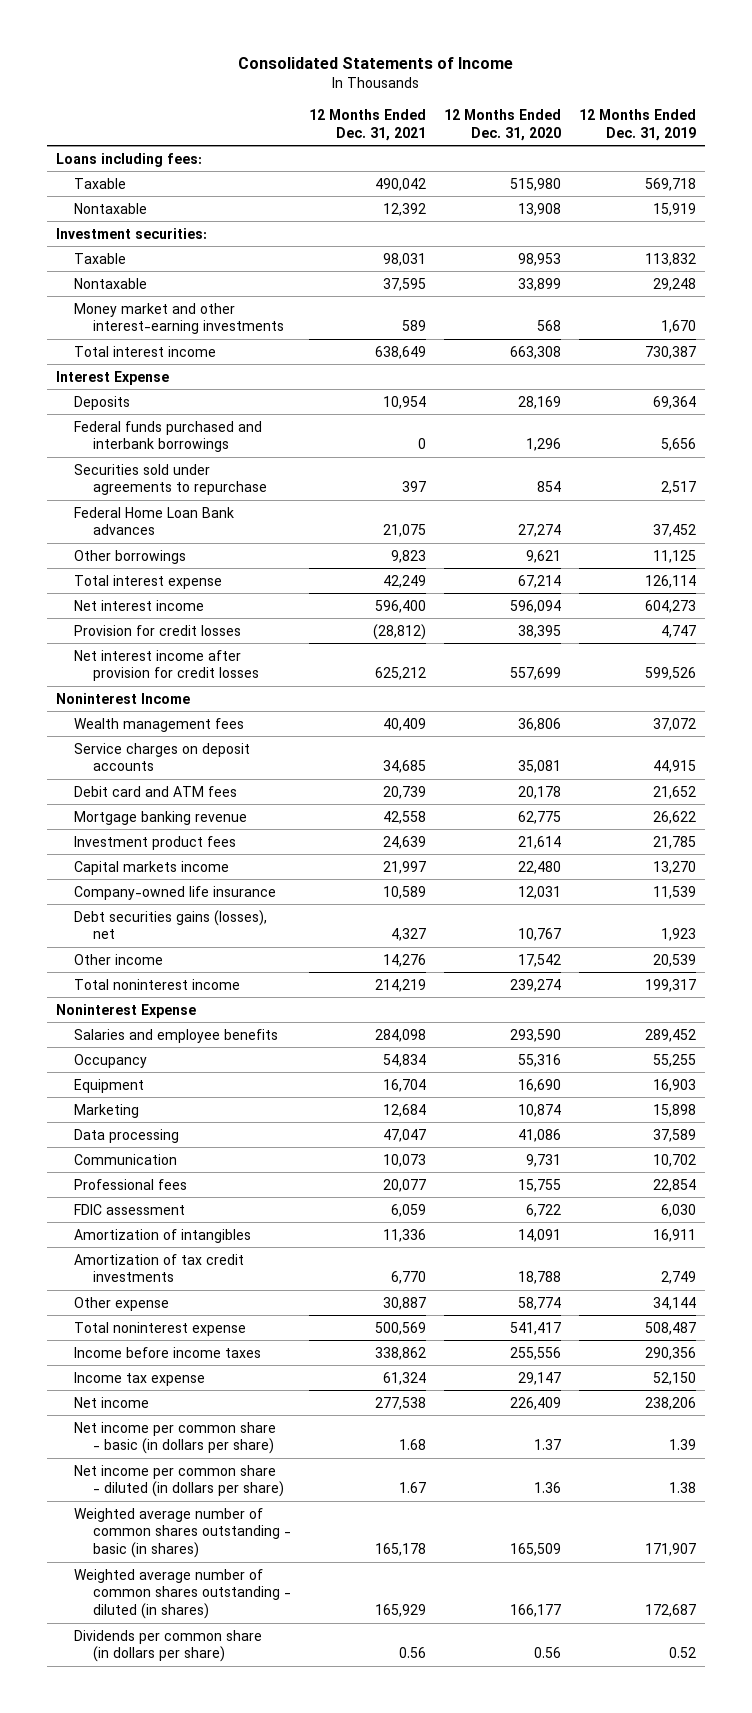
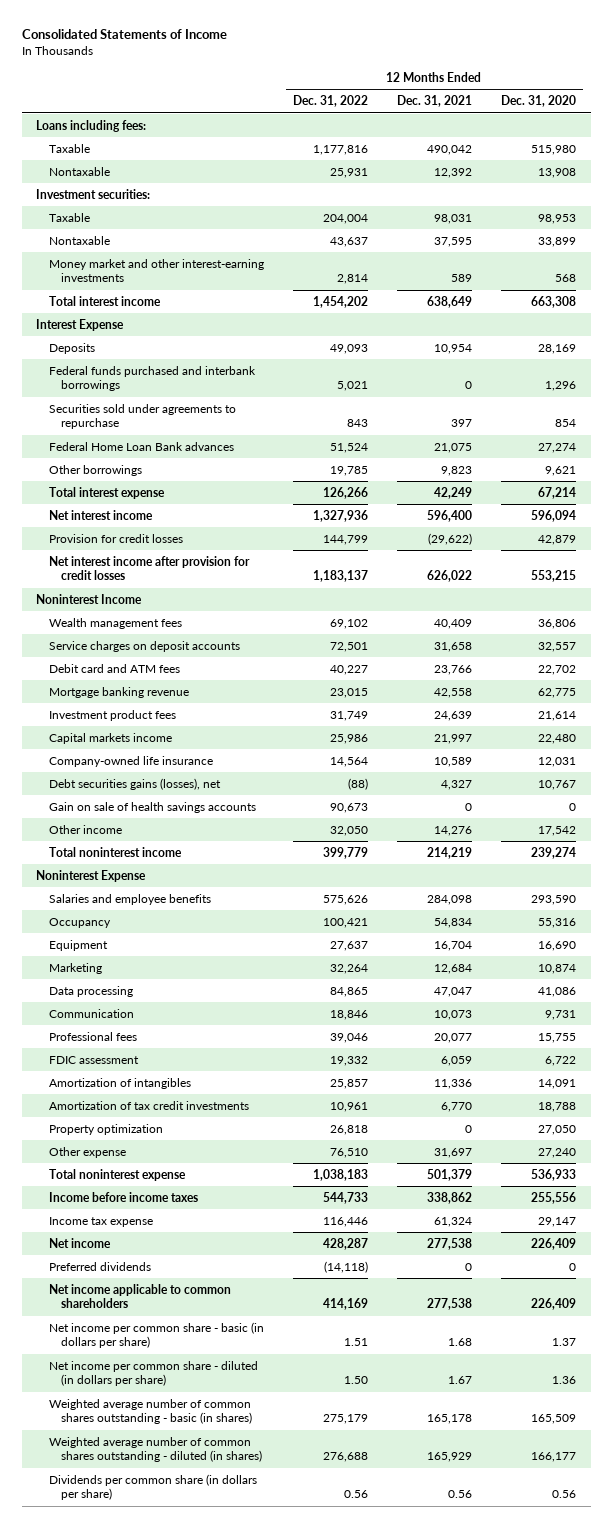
[578,109,696,141] 12 Months Ended Dec. 31, 2019 -> none
none -> [292,95,368,108] Dec. 31, 2022
[372,623,426,640] (28,812) -> [427,532,472,545] (29,622)
[517,624,561,638] 38,395 -> [537,534,576,545] 42,879
[374,667,426,681] 625,212 -> [426,570,472,583] 626,022
[509,667,561,681] 557,699 -> [530,570,576,583] 553,215
[382,760,426,774] 34,685 -> [433,641,472,652] 31,658
[517,760,561,774] 35,081 -> [537,641,576,652] 32,557
[382,785,426,799] 20,739 -> [433,664,472,675] 23,766
[517,785,561,799] 20,178 -> [537,664,576,675] 22,702
none -> [48,801,256,813] Gain on sale of health savings accounts
none -> [48,1123,163,1135] Property optimization
[382,1296,426,1310] 30,887 -> [433,1147,472,1158] 31,697
[517,1296,561,1310] 58,774 -> [537,1147,576,1158] 27,240
[374,1321,426,1335] 500,569 -> [426,1168,472,1181] 501,379
[509,1321,561,1335] 541,417 -> [530,1168,576,1181] 536,933
none -> [48,1261,151,1271] Preferred dividends
none -> [48,1283,231,1309] Net income applicable to common shareholders

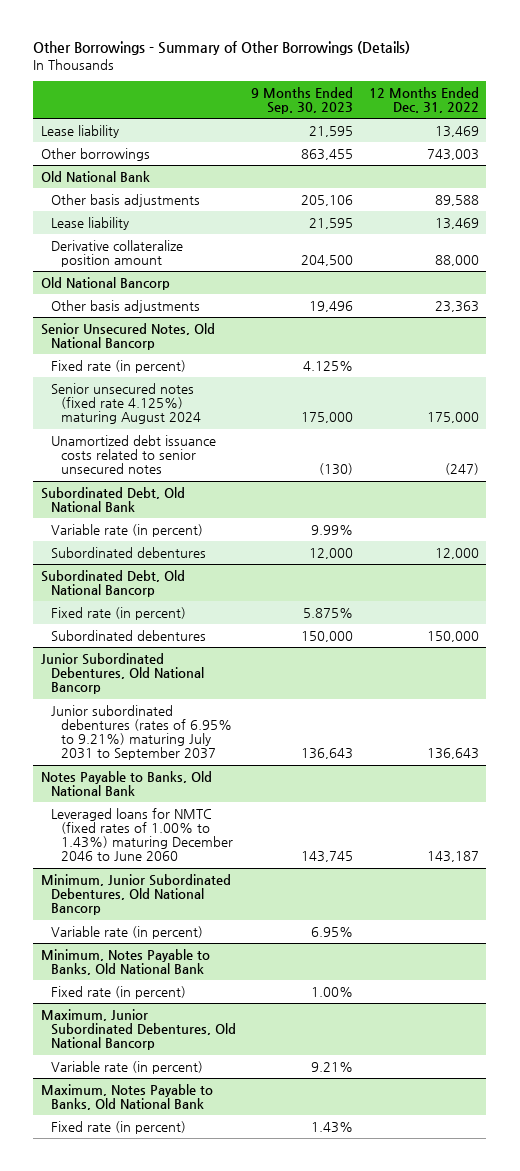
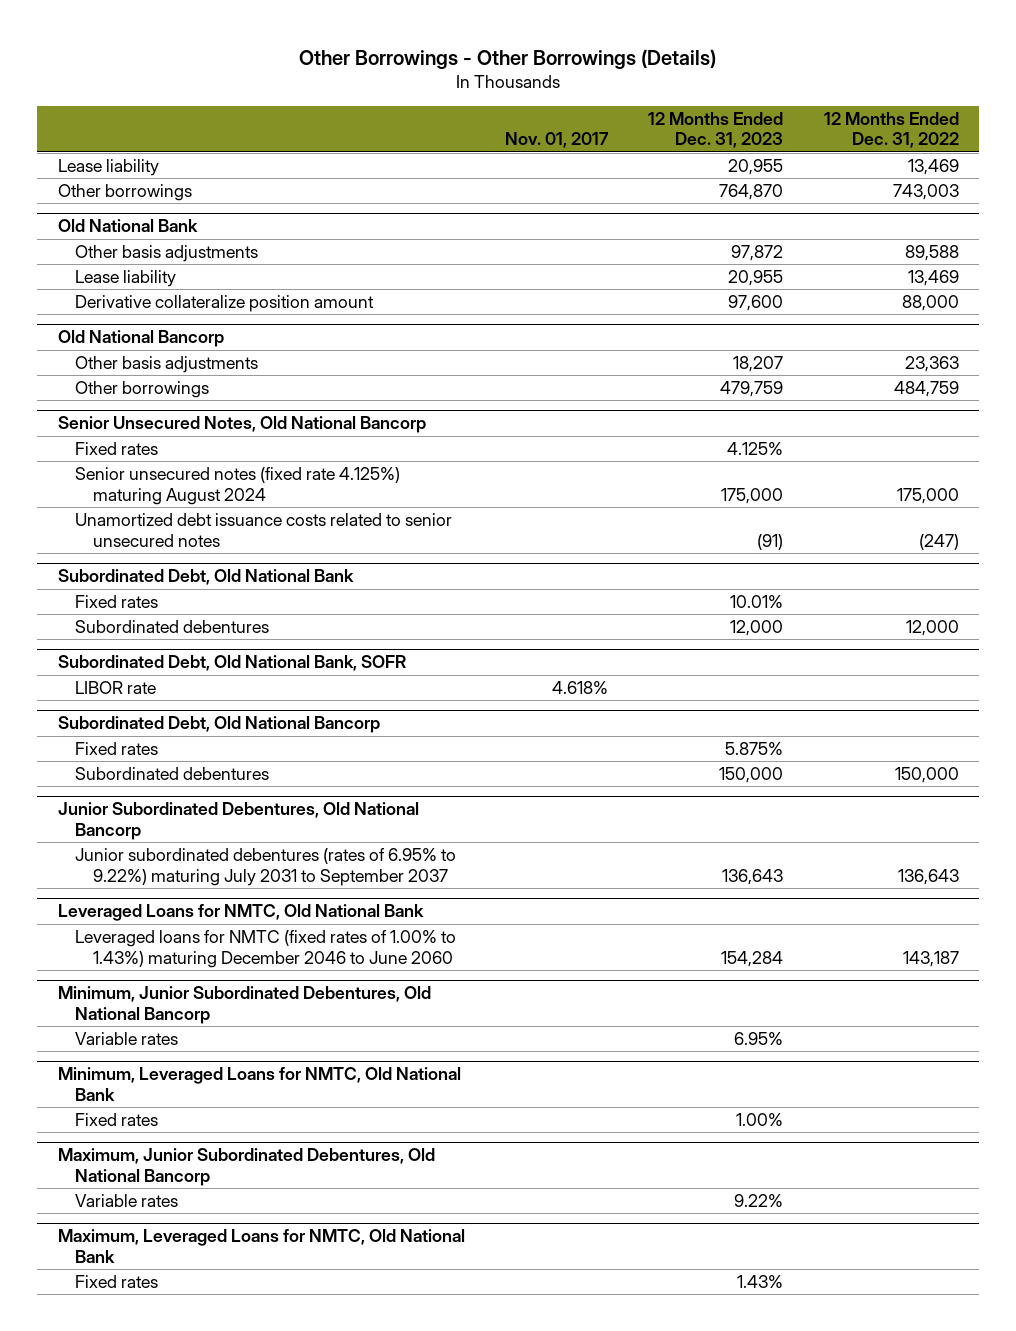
[33,41,411,56] Other Borrowings - Summary of Other Borrowings (Details) -> [299,48,717,69] Other Borrowings - Other Borrowings (Details)
[251,86,354,115] 9 Months Ended Sep. 30, 2023 -> none
none -> [504,132,609,149] Nov. 01, 2017
none -> [648,111,784,149] 12 Months Ended Dec. 31, 2023
none -> [75,381,210,399] Other borrowings
[51,359,187,373] Fixed rate (in percent) -> [75,442,159,456] Fixed rates
[51,523,204,537] Variable rate (in percent) -> none
none -> [75,595,159,609] Fixed rates
none -> [57,655,406,672] Subordinated Debt, Old National Bank, SOFR
none -> [75,681,157,695] LIBOR rate
[51,606,187,620] Fixed rate (in percent) -> [75,742,159,756] Fixed rates
[40,770,212,797] Notes Payable to Banks, Old National Bank -> none
[51,704,233,761] Junior subordinated debentures (rates of 6.95% to 9.21%) maturing July 2031 to September 2037 -> [75,848,457,886] Junior subordinated debentures (rates of 6.95% to 9.22%) maturing July 2031 to September 2037
none -> [57,904,424,922] Leveraged Loans for NMTC, Old National Bank
[40,948,210,976] Minimum, Notes Payable to Banks, Old National Bank -> none
[51,925,204,939] Variable rate (in percent) -> [75,1032,179,1046] Variable rates
none -> [57,1067,461,1102] Minimum, Leveraged Loans for NMTC, Old National Bank
[51,985,187,999] Fixed rate (in percent) -> [75,1113,159,1127] Fixed rates
[40,1083,213,1111] Maximum, Notes Payable to Banks, Old National Bank -> none
[51,1060,204,1074] Variable rate (in percent) -> [75,1194,179,1208] Variable rates
none -> [57,1229,465,1264] Maximum, Leveraged Loans for NMTC, Old National Bank
[51,1120,187,1134] Fixed rate (in percent) -> [75,1275,159,1289] Fixed rates

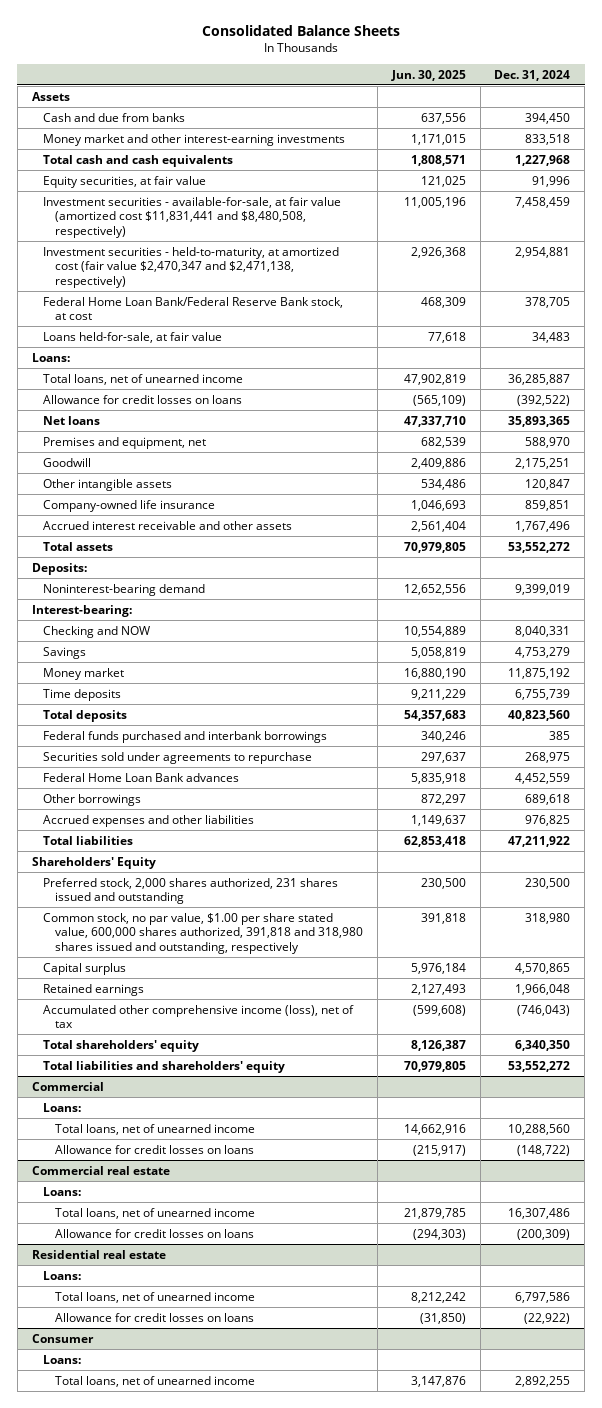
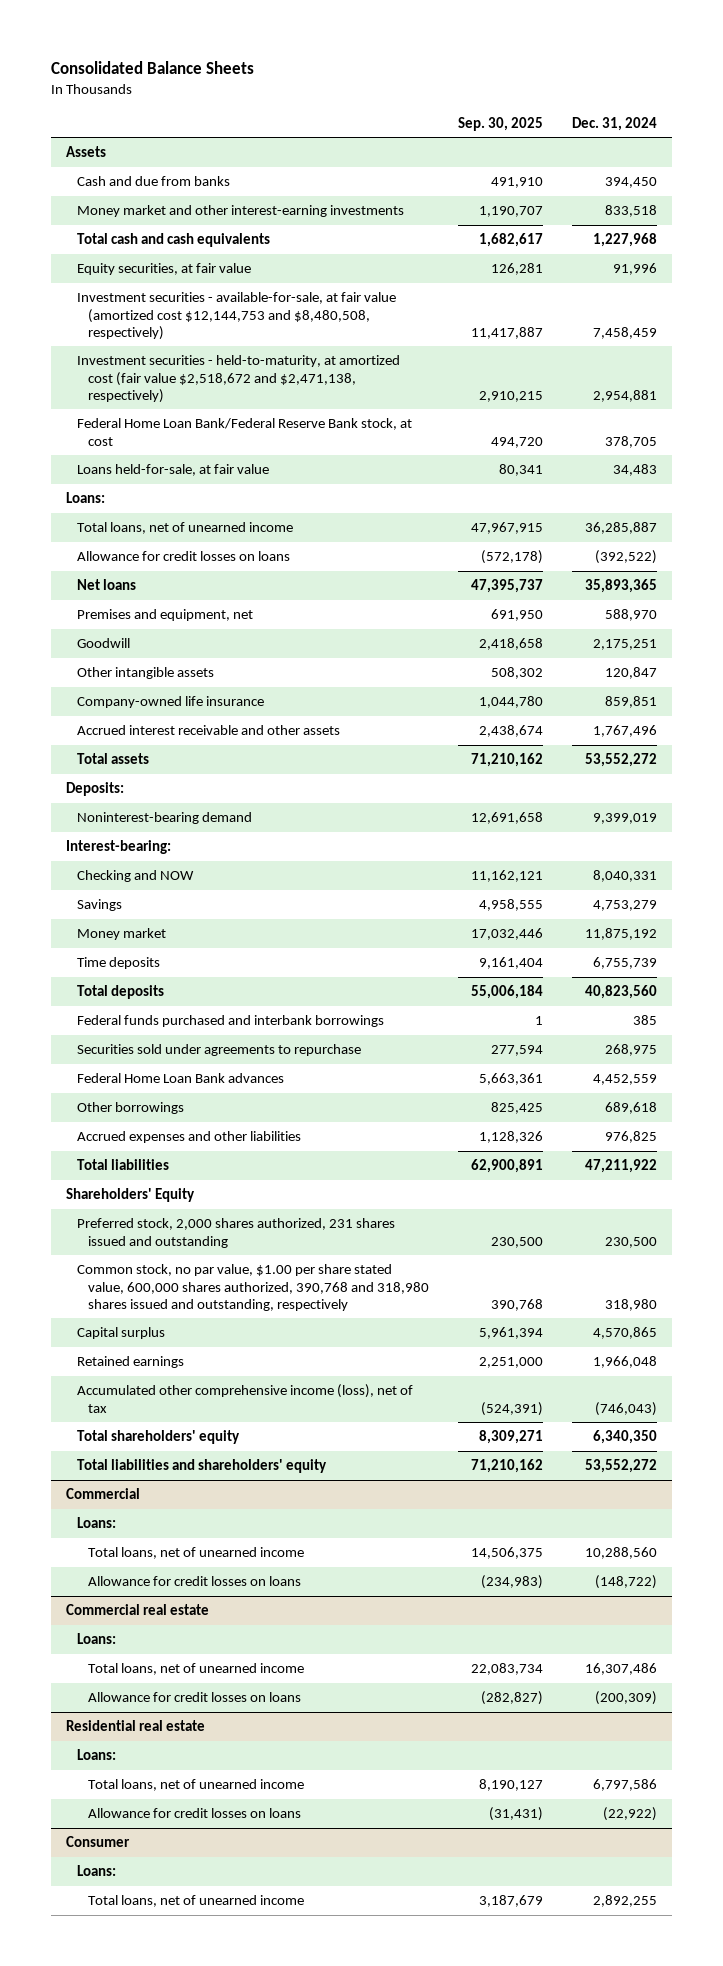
[390,69,466,81] Jun. 30, 2025 -> none
none -> [458,116,544,131] Sep. 30, 2025
[43,196,342,238] Investment securities - available-for-sale, at fair value (amortized cost $11,831,441 and $8,480,508, respectively) -> [76,292,396,340] Investment securities - available-for-sale, at fair value (amortized cost $12,144,753 and $8,480,508, respectively)
[43,246,340,288] Investment securities - held-to-maturity, at amortized cost (fair value $2,470,347 and $2,471,138, respectively) -> [76,355,400,403] Investment securities - held-to-maturity, at amortized cost (fair value $2,518,672 and $2,471,138, respectively)
[43,912,364,954] Common stock, no par value, $1.00 per share stated value, 600,000 shares authorized, 391,818 and 318,980 shares issued and outstanding, respectively -> [76,1264,430,1311] Common stock, no par value, $1.00 per share stated value, 600,000 shares authorized, 390,768 and 318,980 shares issued and outstanding, respectively

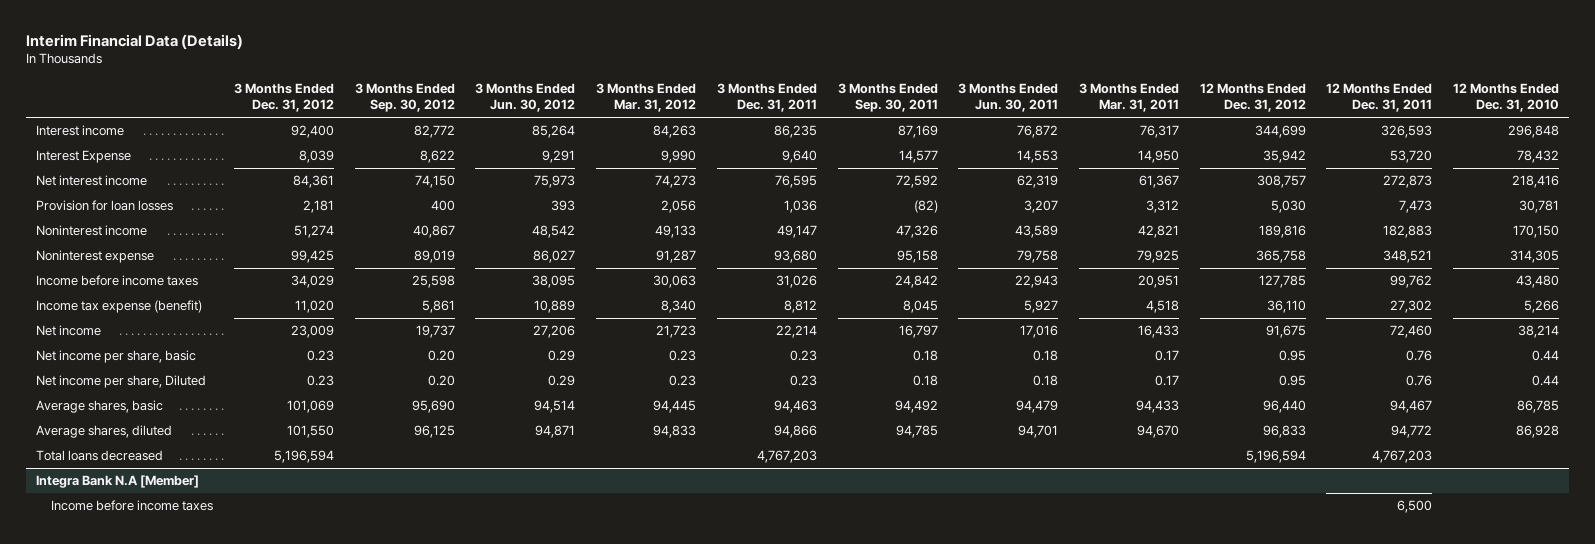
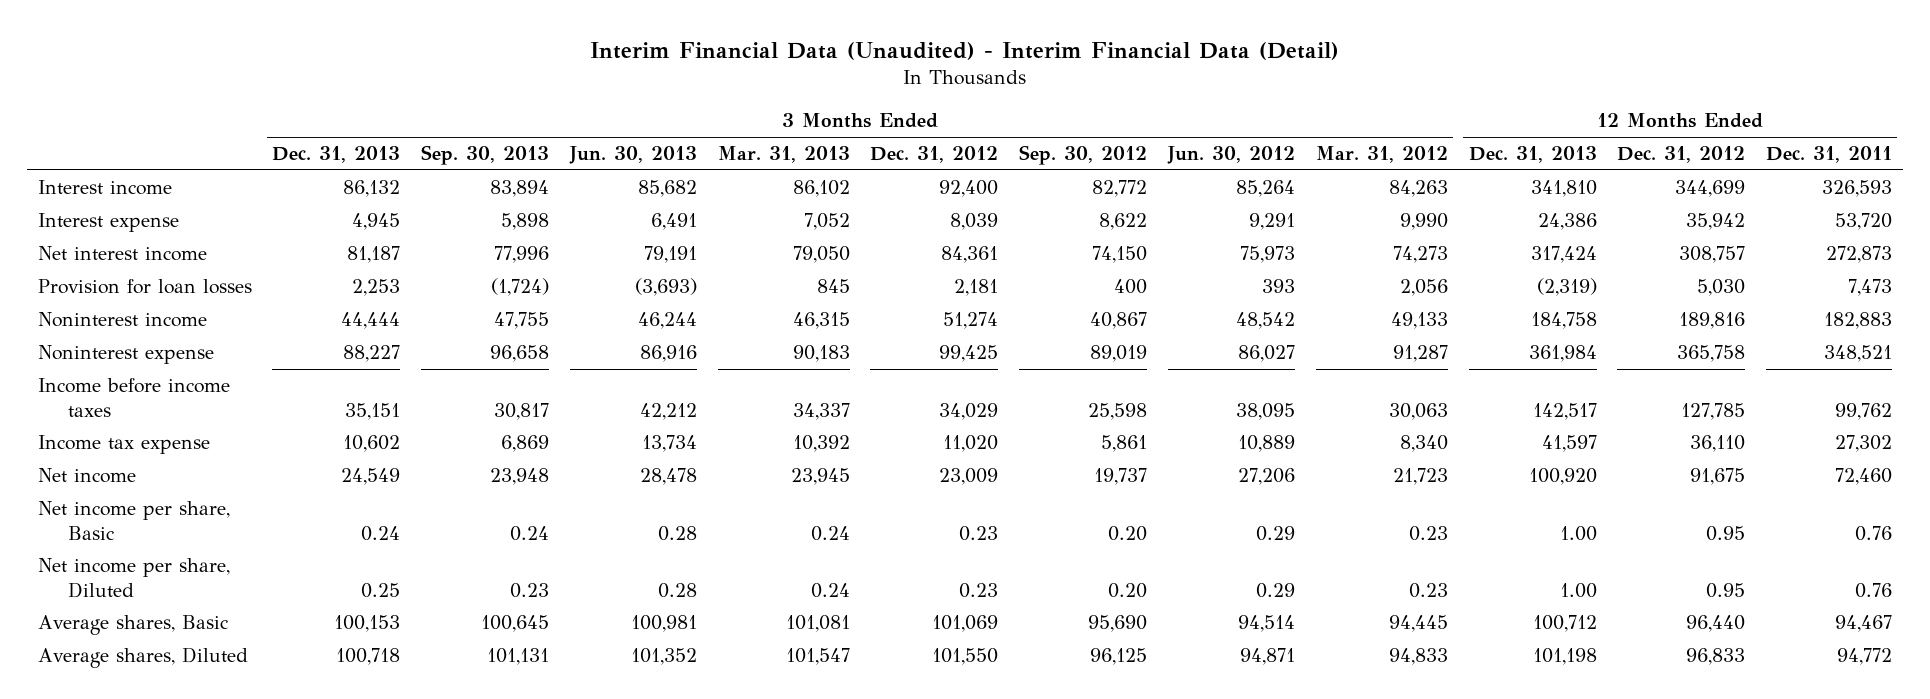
[25,33,243,49] Interim Financial Data (Details) -> [589,41,1339,60] Interim Financial Data (Unaudited) - Interim Financial Data (Detail)
[716,83,817,113] 3 Months Ended Dec. 31, 2011 -> none
[837,83,938,113] 3 Months Ended Sep. 30, 2011 -> none
[958,83,1059,113] 3 Months Ended Jun. 30, 2011 -> none
[1078,83,1179,113] 3 Months Ended Mar. 31, 2011 -> none
[1453,83,1560,113] 12 Months Ended Dec. 31, 2010 -> none
none -> [272,146,401,164] Dec. 31, 2013
none -> [421,145,550,166] Sep. 30, 2013
none -> [568,146,697,165] Jun. 30, 2013
none -> [717,146,850,164] Mar. 31, 2013
none -> [1468,146,1597,164] Dec. 31, 2013
[36,150,132,164] Interest Expense -> [37,213,179,233] Interest expense
[36,300,203,314] Income tax expense (benefit) -> [37,435,210,455] Income tax expense
[36,350,197,364] Net income per share, basic -> [37,501,230,540] Net income per share, Basic
[36,450,164,462] Total loans decreased -> none
[36,475,200,489] Integra Bank N.A [Member] -> none
[51,500,214,512] Income before income taxes -> none
[36,400,164,414] Average shares, basic -> [37,615,228,636] Average shares, Basic
[36,425,173,439] Average shares, diluted -> [37,647,248,669] Average shares, Diluted

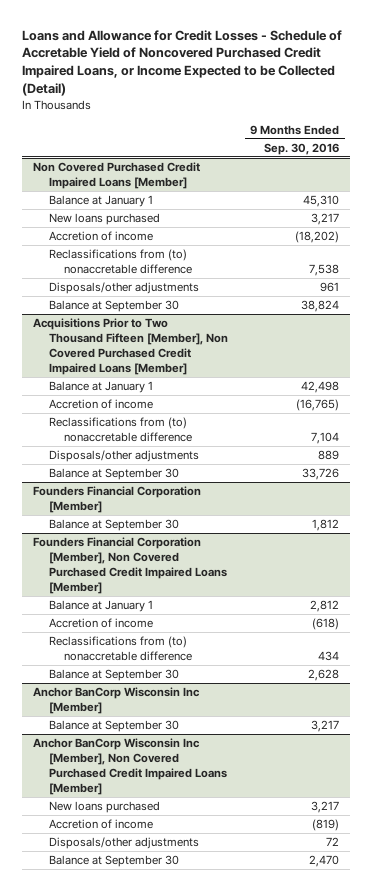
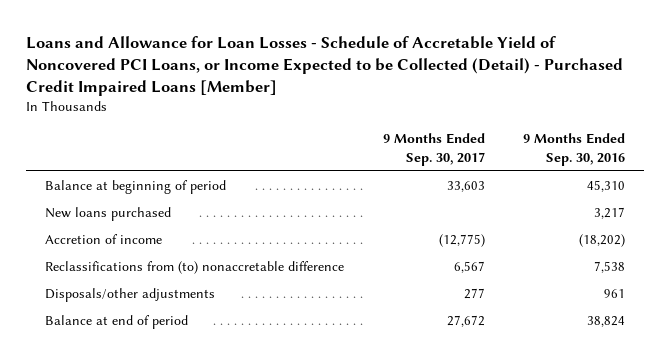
[21,29,342,97] Loans and Allowance for Credit Losses - Schedule of Accretable Yield of Noncovered Purchased Credit Impaired Loans, or Income Expected to be Collected (Detail) -> [25,35,623,96] Loans and Allowance for Loan Losses - Schedule of Accretable Yield of Noncovered PCI Loans, or Income Expected to be Collected (Detail) - Purchased Credit Impaired Loans [Member]
none -> [382,133,485,166] 9 Months Ended Sep. 30, 2017
[32,162,200,190] Non Covered Purchased Credit Impaired Loans [Member] -> none
[48,195,153,208] Balance at January 1 -> [45,180,227,195] Balance at beginning of period
[32,318,228,375] Acquisitions Prior to Two Thousand Fifteen [Member], Non Covered Purchased Credit Impaired Loans [Member] -> none
[48,381,153,394] Balance at January 1 -> none
[48,399,153,410] Accretion of income -> none
[48,417,193,443] Reclassifications from (to) nonaccretable difference -> none
[48,450,199,463] Disposals/other adjustments -> none
[48,468,179,481] Balance at September 30 -> none
[32,486,201,514] Founders Financial Corporation [Member] -> none
[48,519,179,532] Balance at September 30 -> none
[32,537,227,594] Founders Financial Corporation [Member], Non Covered Purchased Credit Impaired Loans [Member] -> none
[48,600,153,613] Balance at January 1 -> none
[48,618,153,629] Accretion of income -> none
[48,636,193,662] Reclassifications from (to) nonaccretable difference -> none
[48,669,179,682] Balance at September 30 -> none
[32,687,200,715] Anchor BanCorp Wisconsin Inc [Member] -> none
[48,720,179,733] Balance at September 30 -> none
[32,738,227,795] Anchor BanCorp Wisconsin Inc [Member], Non Covered Purchased Credit Impaired Loans [Member] -> none
[48,801,160,814] New loans purchased -> none
[48,819,153,830] Accretion of income -> none
[48,837,199,850] Disposals/other adjustments -> none
[48,855,179,868] Balance at September 30 -> none
[48,300,179,313] Balance at September 30 -> [45,315,189,330] Balance at end of period

